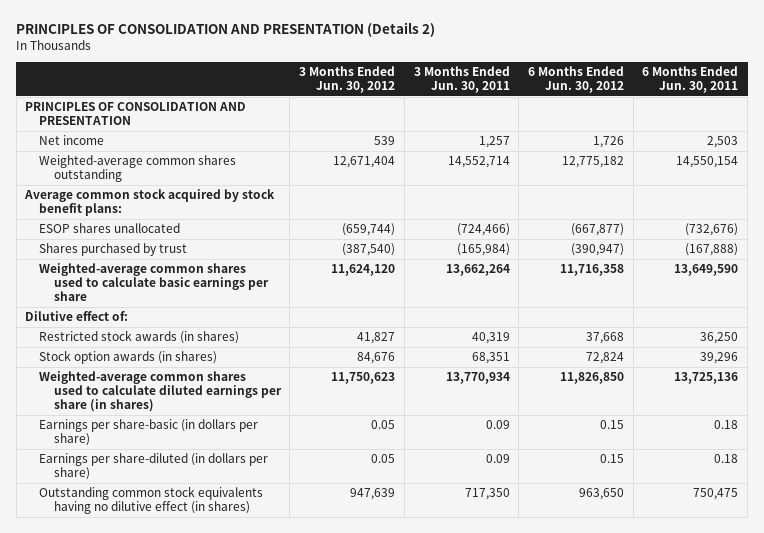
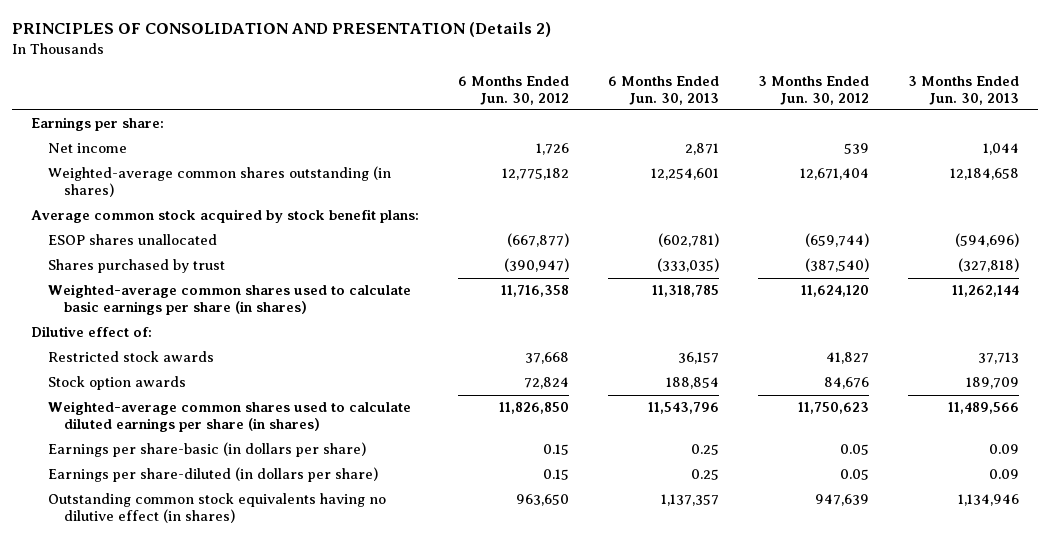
[413,66,510,94] 3 Months Ended Jun. 30, 2011 -> none
[642,66,739,94] 6 Months Ended Jun. 30, 2011 -> none
none -> [607,75,719,105] 6 Months Ended Jun. 30, 2013
none -> [907,75,1019,105] 3 Months Ended Jun. 30, 2013
[25,102,247,126] PRINCIPLES OF CONSOLIDATION AND PRESENTATION -> none
none -> [31,117,165,132] Earnings per share:
[39,155,237,183] Weighted-average common shares outstanding -> [47,166,391,198] Weighted-average common shares outstanding (in shares)
[39,263,269,302] Weighted-average common shares used to calculate basic earnings per share -> [47,284,411,316] Weighted-average common shares used to calculate basic earnings per share (in shares)
[39,330,240,345] Restricted stock awards (in shares) -> [47,351,214,363] Restricted stock awards
[39,350,218,365] Stock option awards (in shares) -> [47,376,186,391] Stock option awards

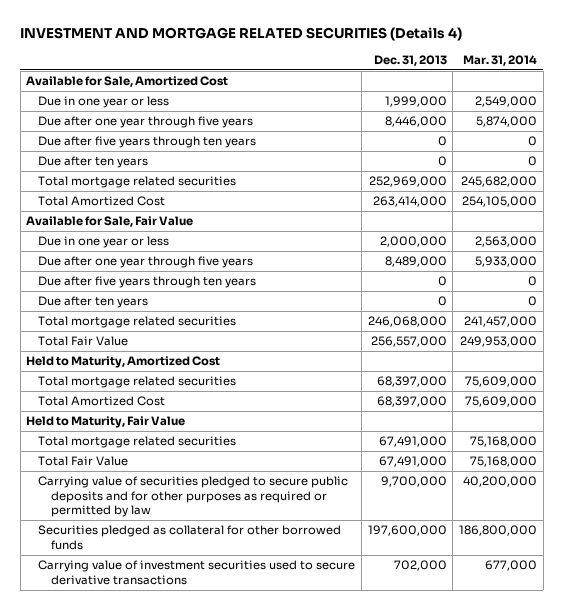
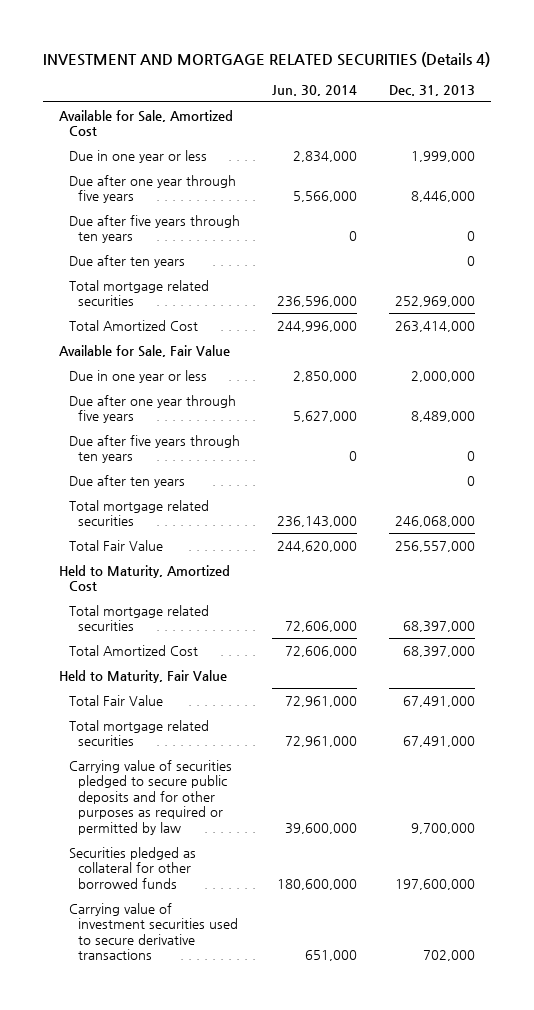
[462,55,537,67] Mar. 31, 2014 -> none
none -> [271,84,357,96] Jun. 30, 2014
[38,436,237,449] Total mortgage related securities -> [68,720,209,747] Total mortgage related securities

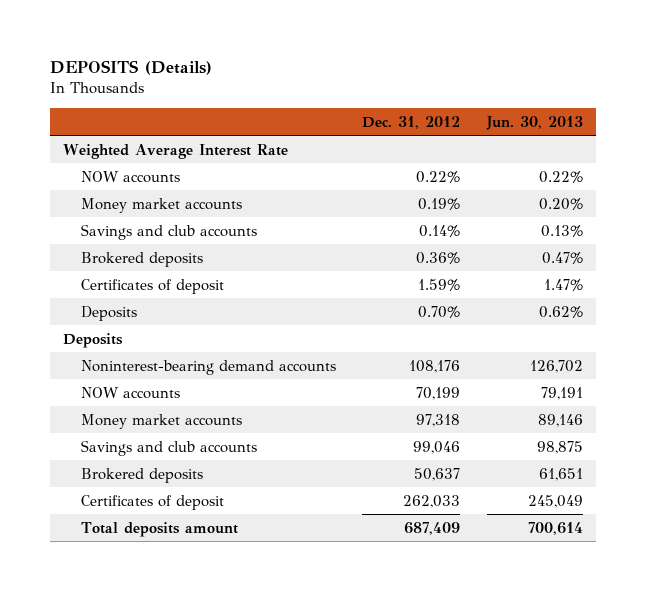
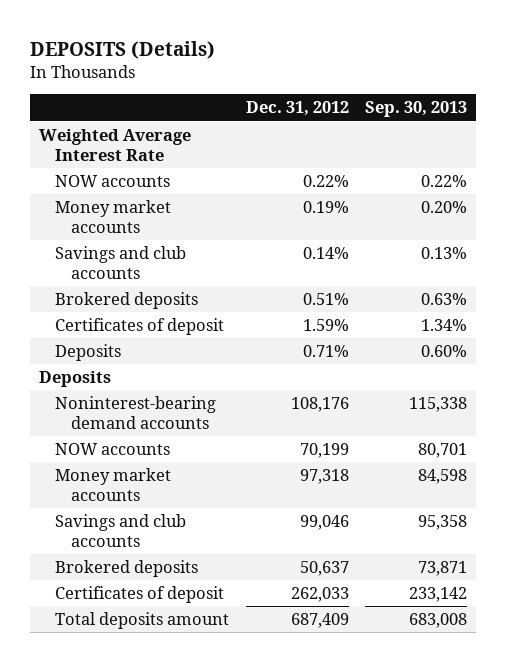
[485,115,583,130] Jun. 30, 2013 -> none
none -> [365,101,468,118] Sep. 30, 2013
[416,251,461,264] 0.36% -> [302,293,349,306] 0.51%
[418,305,461,318] 0.70% -> [302,345,349,358] 0.71%

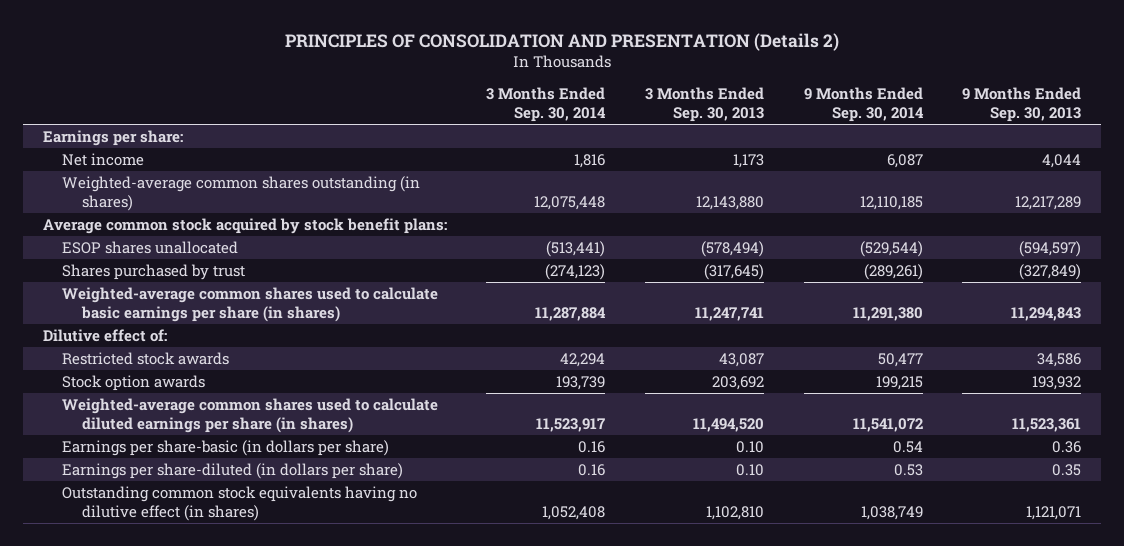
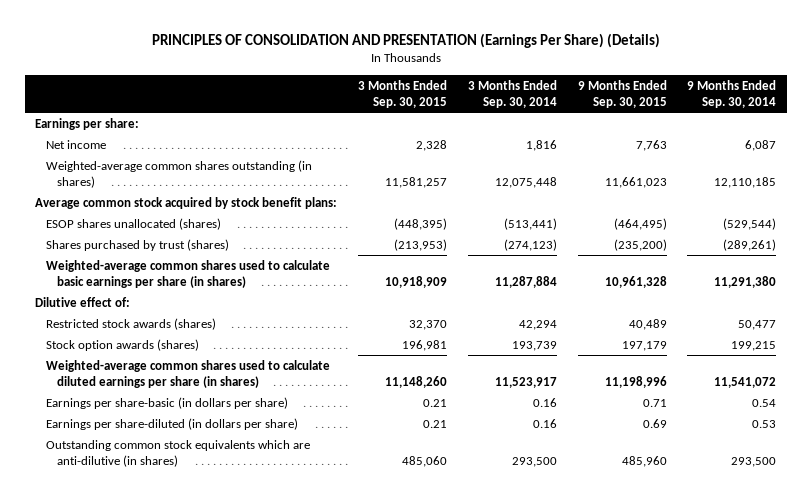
[285,32,840,51] PRINCIPLES OF CONSOLIDATION AND PRESENTATION (Details 2) -> [151,32,660,48] PRINCIPLES OF CONSOLIDATION AND PRESENTATION (Earnings Per Share) (Details)
[645,87,765,122] 3 Months Ended Sep. 30, 2013 -> none
[962,87,1082,122] 9 Months Ended Sep. 30, 2013 -> none
none -> [357,79,447,108] 3 Months Ended Sep. 30, 2015
none -> [577,79,667,108] 9 Months Ended Sep. 30, 2015
[62,241,239,255] ESOP shares unallocated -> [46,217,222,230] ESOP shares unallocated (shares)
[62,264,246,281] Shares purchased by trust -> [46,238,230,251] Shares purchased by trust (shares)
[62,352,230,366] Restricted stock awards -> [46,317,217,330] Restricted stock awards (shares)
[62,375,206,392] Stock option awards -> [46,338,200,351] Stock option awards (shares)
[62,486,418,521] Outstanding common stock equivalents having no dilutive effect (in shares) -> [46,439,311,467] Outstanding common stock equivalents which are anti-dilutive (in shares)
[542,505,606,520] 1,052,408 -> [511,456,557,467] 293,500
[860,505,923,520] 1,038,749 -> [731,456,777,467] 293,500

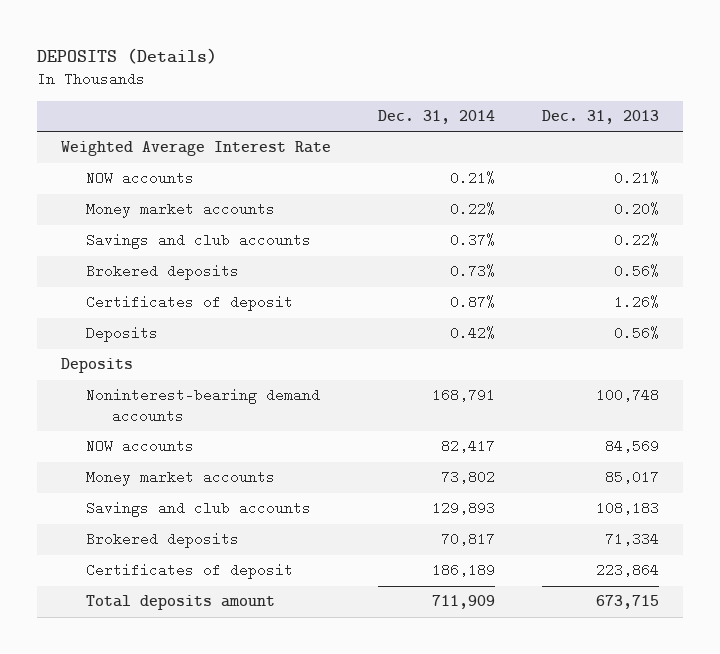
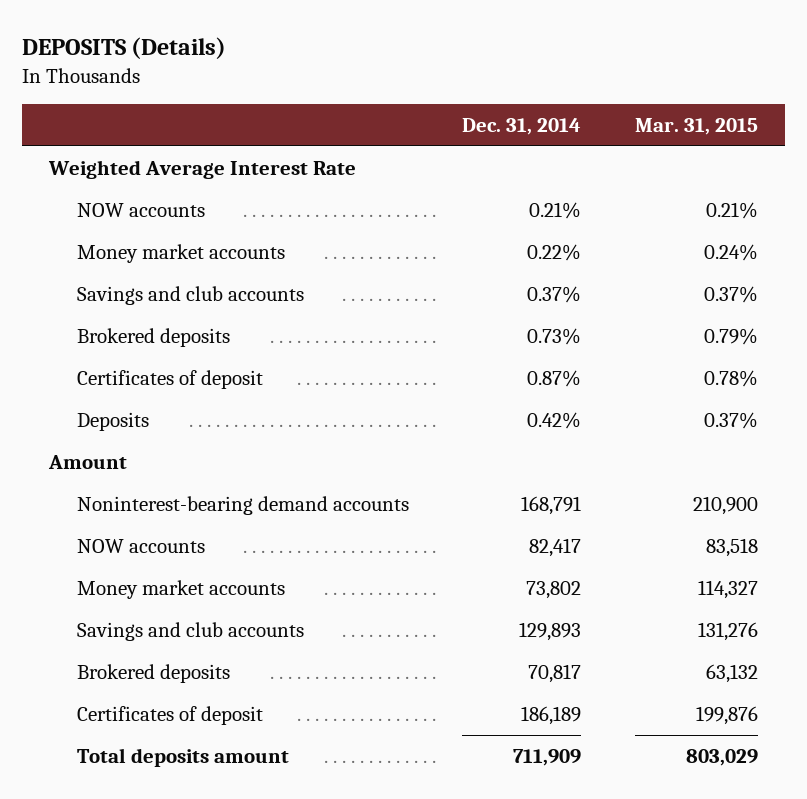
[542,109,660,124] Dec. 31, 2013 -> none
none -> [634,117,758,135] Mar. 31, 2015
[60,358,133,374] Deposits -> [48,455,128,470] Amount

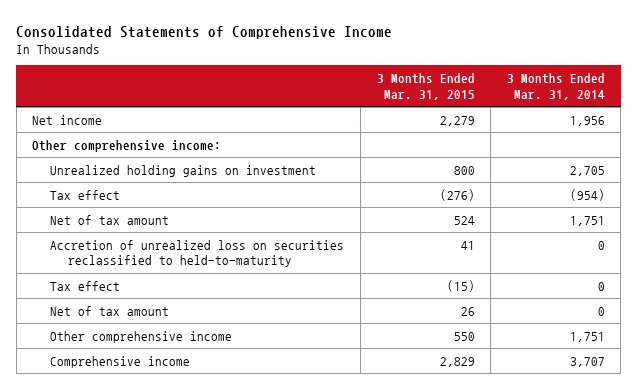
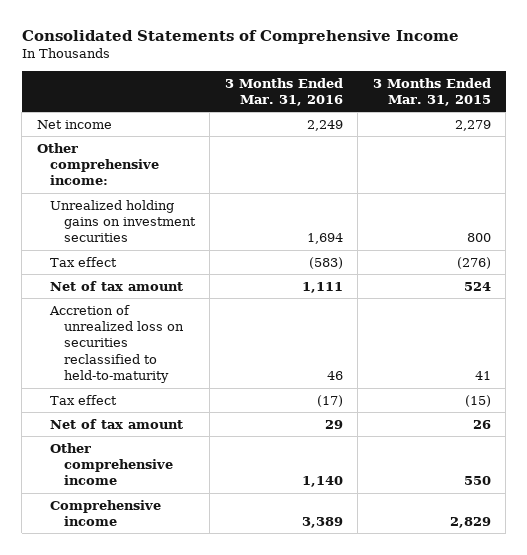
[506,73,605,100] 3 Months Ended Mar. 31, 2014 -> none
none -> [224,77,343,107] 3 Months Ended Mar. 31, 2016
[50,164,317,177] Unrealized holding gains on investment -> [50,199,196,243] Unrealized holding gains on investment securities

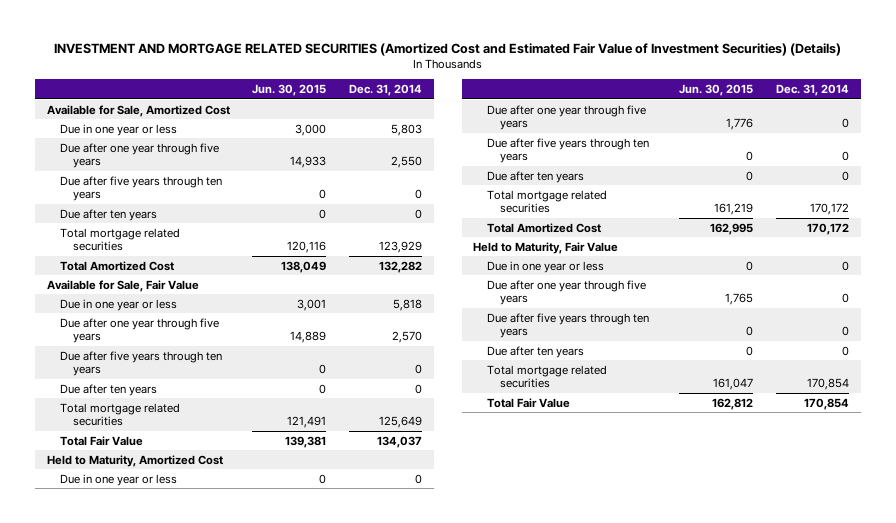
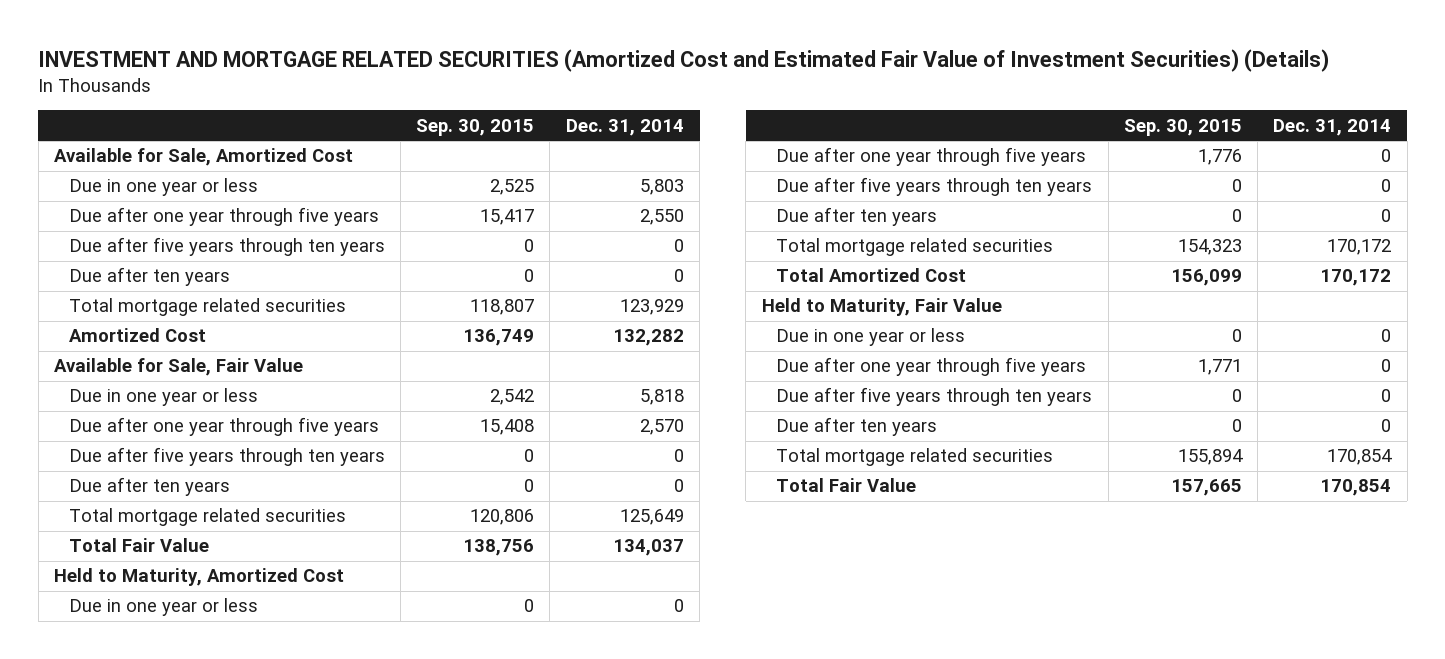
[252,83,327,96] Jun. 30, 2015 -> none
none -> [416,118,535,136] Sep. 30, 2015
[60,260,175,271] Total Amortized Cost -> [68,328,206,343] Amortized Cost

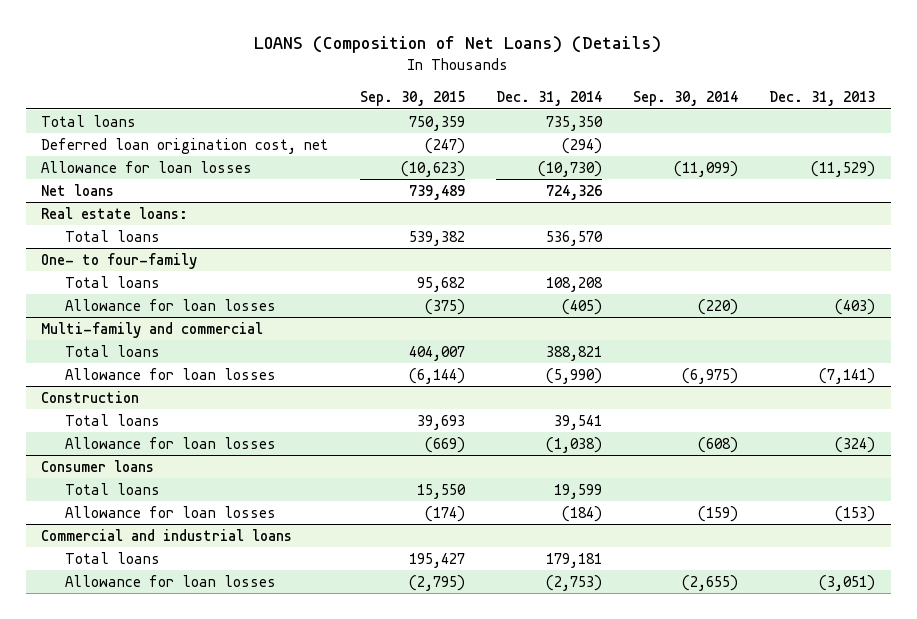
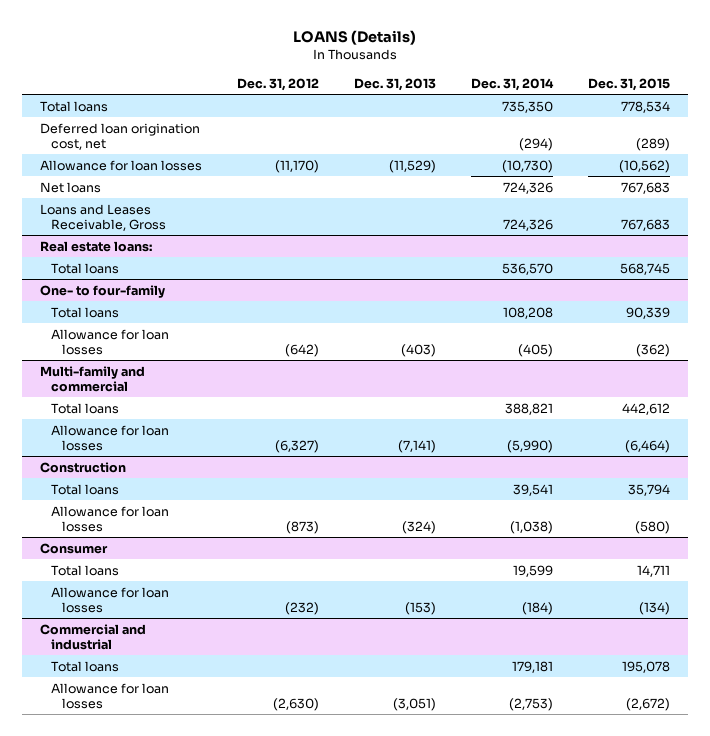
[254,36,662,54] LOANS (Composition of Net Loans) (Details) -> [292,30,416,46] LOANS (Details)
[359,91,465,107] Sep. 30, 2015 -> none
[633,91,739,107] Sep. 30, 2014 -> none
none -> [236,77,319,91] Dec. 31, 2012
none -> [588,77,671,91] Dec. 31, 2015
none -> [39,203,167,231] Loans and Leases Receivable, Gross
[41,459,155,472] Consumer loans -> [39,542,108,554] Consumer
[41,528,293,541] Commercial and industrial loans -> [39,623,146,650] Commercial and industrial

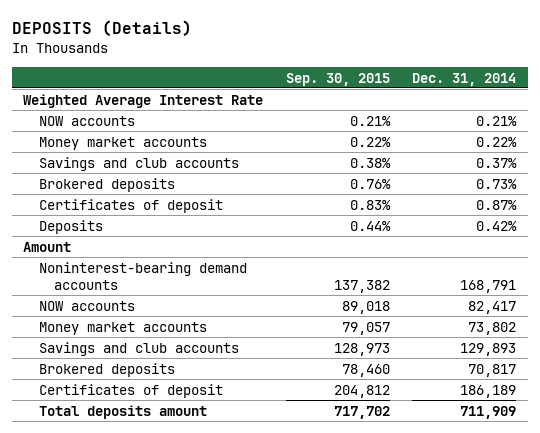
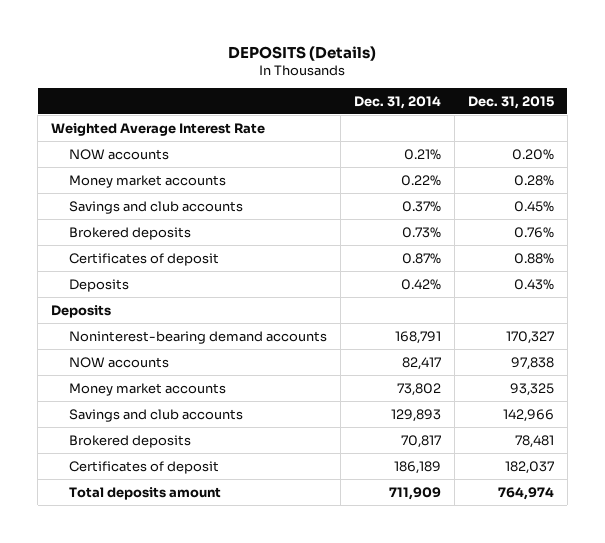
[285,72,390,86] Sep. 30, 2015 -> none
none -> [467,95,554,109] Dec. 31, 2015
[23,241,72,252] Amount -> [51,304,112,318] Deposits

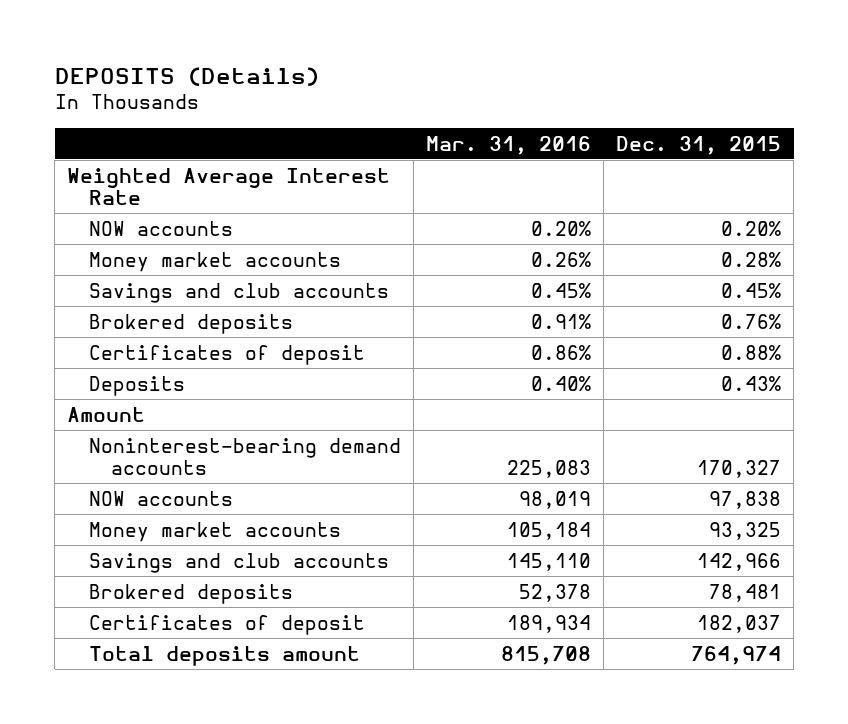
[353,95,441,109] Dec. 31, 2014 -> none
none -> [426,135,592,155] Mar. 31, 2016
[51,304,112,318] Deposits -> [67,406,146,422] Amount

